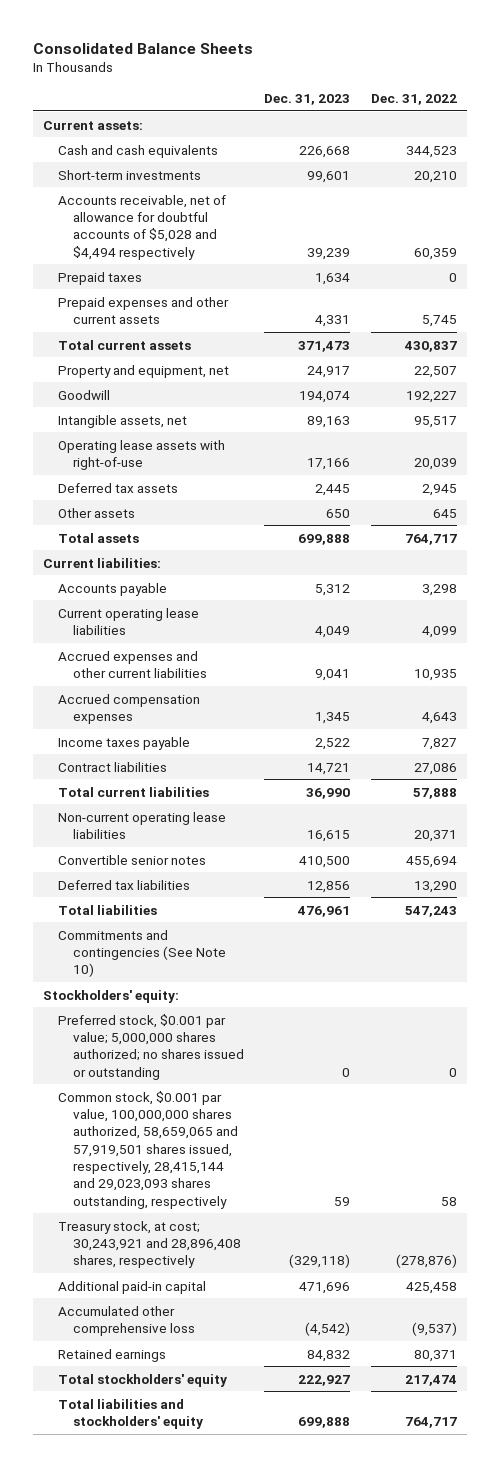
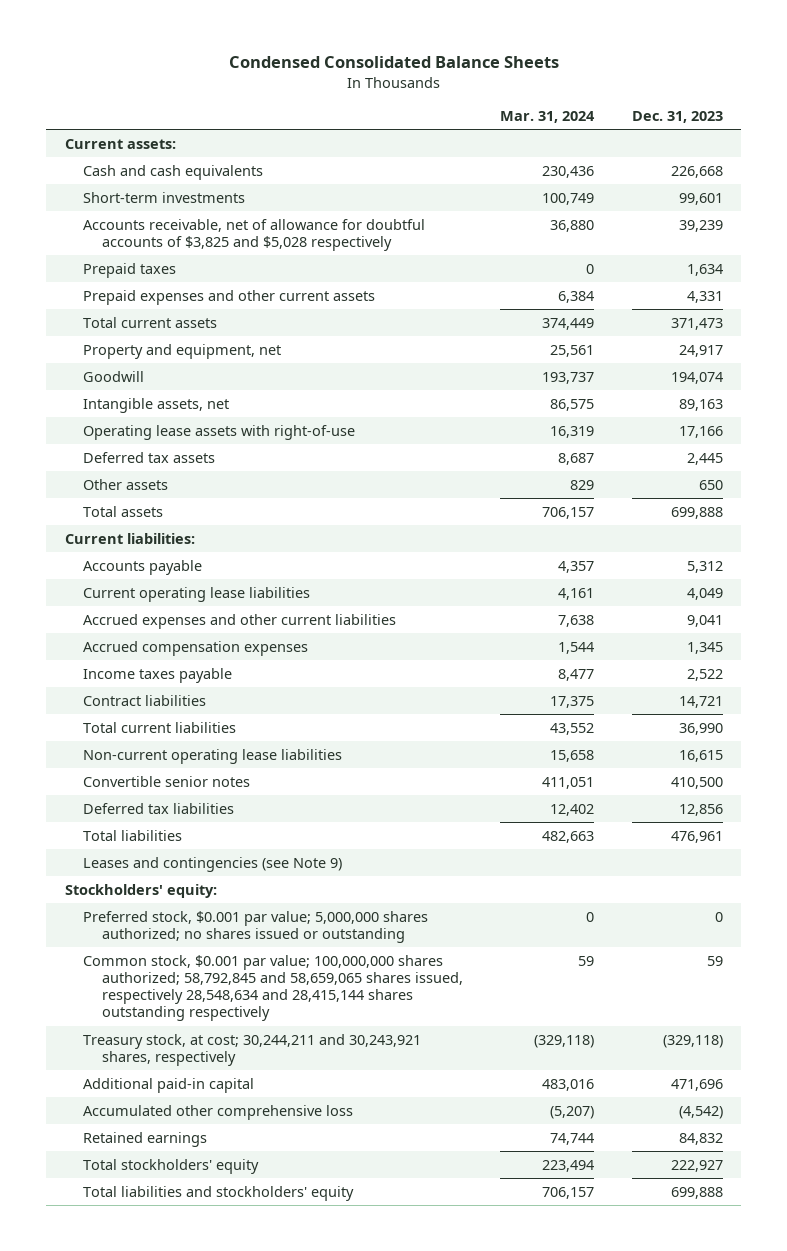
[32,42,253,54] Consolidated Balance Sheets -> [228,56,559,69] Condensed Consolidated Balance Sheets
[370,94,457,106] Dec. 31, 2022 -> none
none -> [500,111,596,124] Mar. 31, 2024
[57,194,226,260] Accounts receivable, net of allowance for doubtful accounts of $5,028 and $4,494 respectively -> [83,218,426,251] Accounts receivable, net of allowance for doubtful accounts of $3,825 and $5,028 respectively
[57,929,226,978] Commitments and contingencies (See Note 10) -> [83,856,343,872] Leases and contingencies (see Note 9)
[57,1090,238,1209] Common stock, $0.001 par value, 100,000,000 shares authorized, 58,659,065 and 57,919,501 shares issued, respectively, 28,415,144 and 29,023,093 shares outstanding, respectively -> [83,954,464,1022] Common stock, $0.001 par value; 100,000,000 shares authorized; 58,792,845 and 58,659,065 shares issued, respectively 28,548,634 and 28,415,144 shares outstanding respectively
[57,1220,241,1269] Treasury stock, at cost; 30,243,921 and 28,896,408 shares, respectively -> [83,1033,422,1066] Treasury stock, at cost; 30,244,211 and 30,243,921 shares, respectively

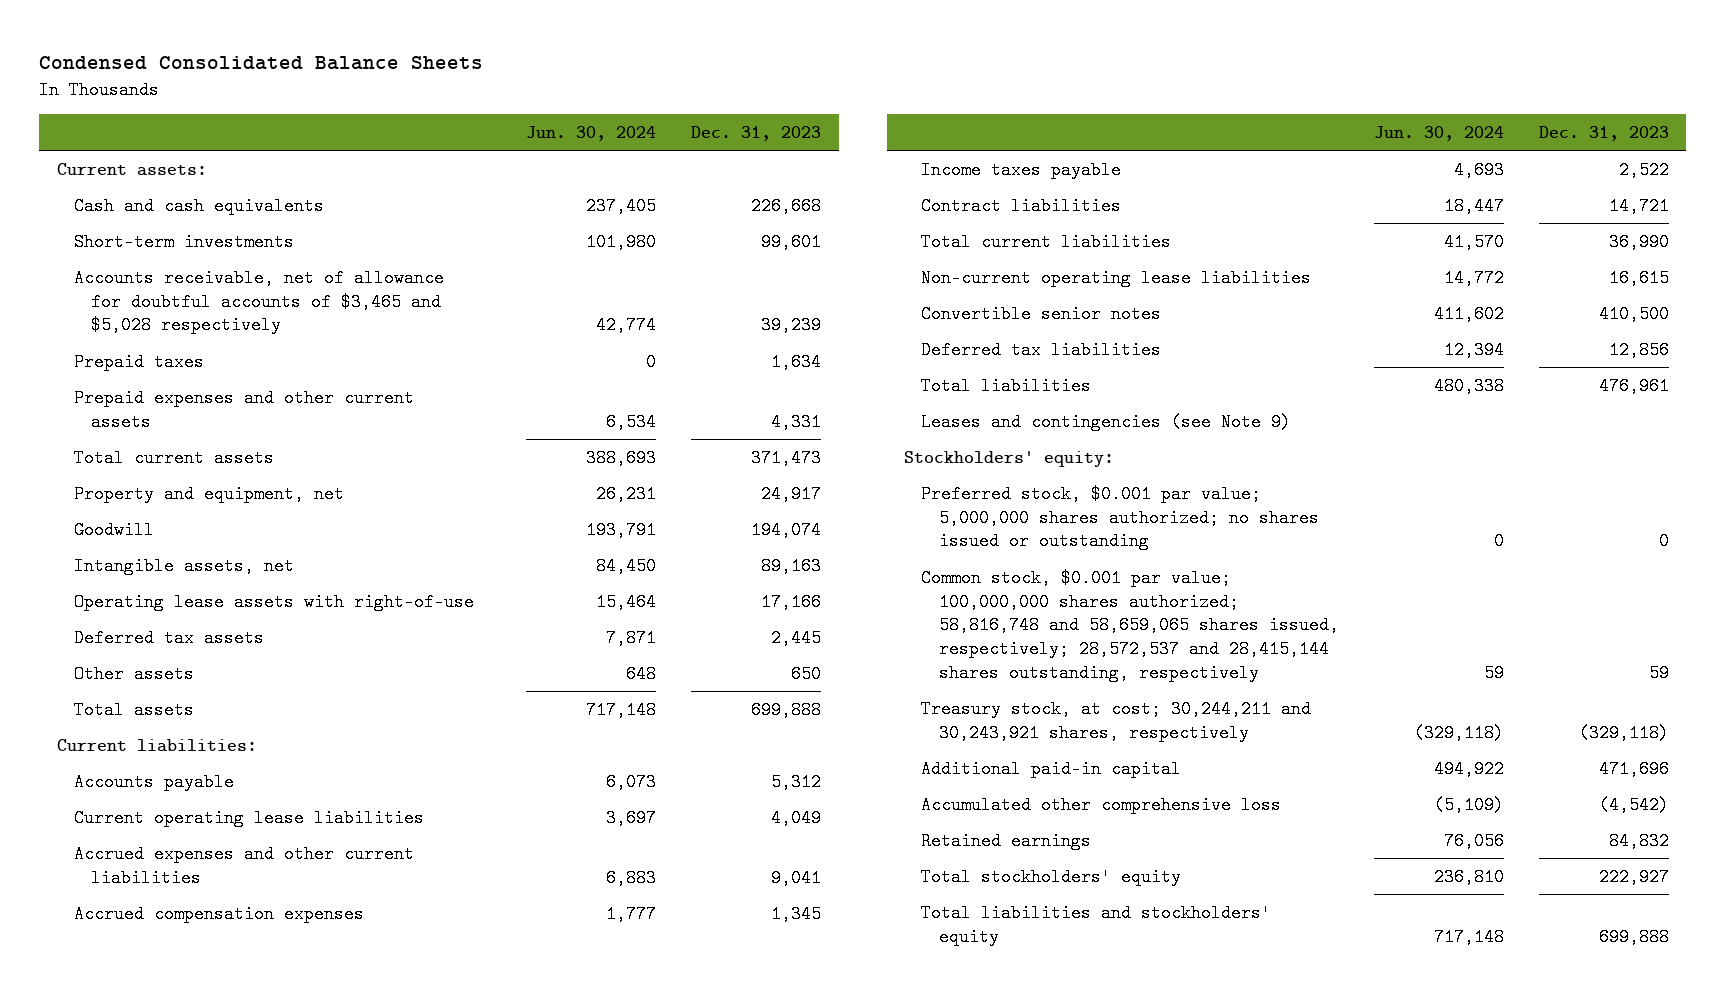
[500,111,596,124] Mar. 31, 2024 -> none
none -> [526,125,657,141] Jun. 30, 2024
[83,218,426,251] Accounts receivable, net of allowance for doubtful accounts of $3,825 and $5,028 respectively -> [73,268,444,335] Accounts receivable, net of allowance for doubtful accounts of $3,465 and $5,028 respectively
[83,954,464,1022] Common stock, $0.001 par value; 100,000,000 shares authorized; 58,792,845 and 58,659,065 shares issued, respectively 28,548,634 and 28,415,144 shares outstanding respectively -> [921,568,1339,682] Common stock, $0.001 par value; 100,000,000 shares authorized; 58,816,748 and 58,659,065 shares issued, respectively; 28,572,537 and 28,415,144 shares outstanding, respectively

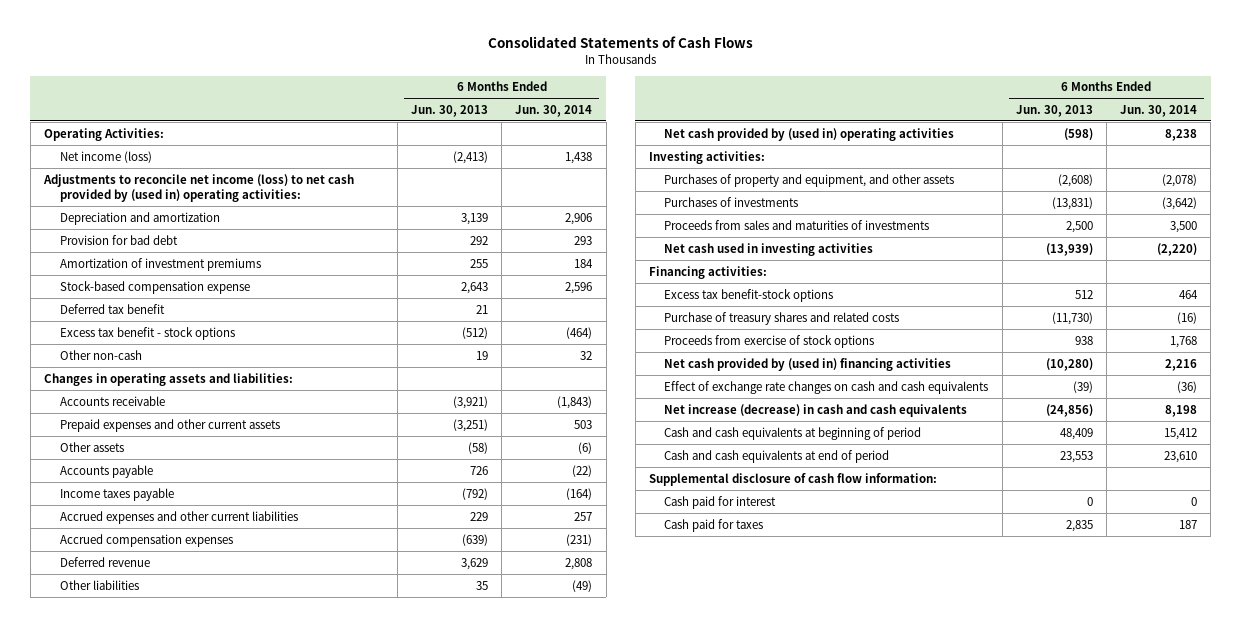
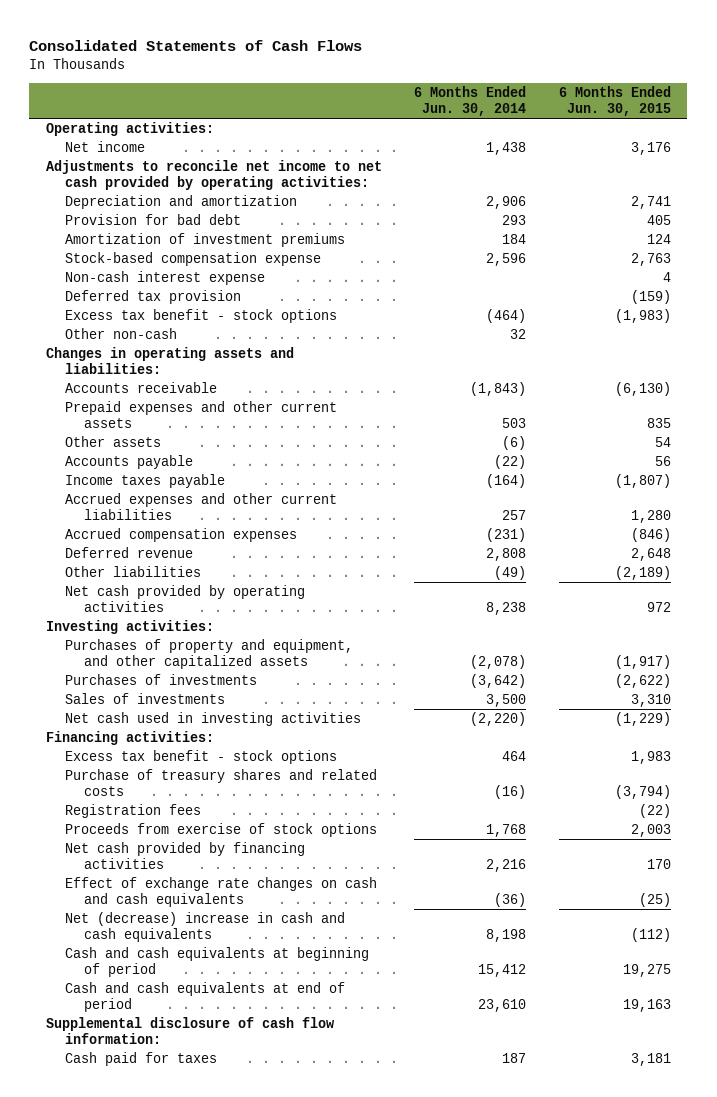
[411,104,489,117] Jun. 30, 2013 -> none
none -> [559,85,672,116] 6 Months Ended Jun. 30, 2015
[43,127,164,141] Operating Activities: -> [45,122,214,137] Operating activities:
[59,150,152,163] Net income (loss) -> [64,141,145,153] Net income
[42,173,354,202] Adjustments to reconcile net income (loss) to net cash provided by (used in) operating activities: -> [45,160,382,191] Adjustments to reconcile net income to net cash provided by operating activities:
none -> [64,271,265,286] Non-cash interest expense
[59,303,165,314] Deferred tax benefit -> [64,290,241,305] Deferred tax provision
[664,127,955,141] Net cash provided by (used in) operating activities -> [64,585,305,613] Net cash provided by operating activities
[664,173,955,187] Purchases of property and equipment, and other assets -> [64,639,353,670] Purchases of property and equipment, and other capitalized assets
[664,219,930,230] Proceeds from sales and maturities of investments -> none
none -> [64,693,225,705] Sales of investments
[664,288,834,302] Excess tax benefit-stock options -> [64,750,337,765] Excess tax benefit - stock options
none -> [64,804,201,819] Registration fees
[664,357,952,371] Net cash provided by (used in) financing activities -> [64,842,305,870] Net cash provided by financing activities
[664,403,968,417] Net increase (decrease) in cash and cash equivalents -> [64,912,345,943] Net (decrease) increase in cash and cash equivalents
[664,495,777,509] Cash paid for interest -> none

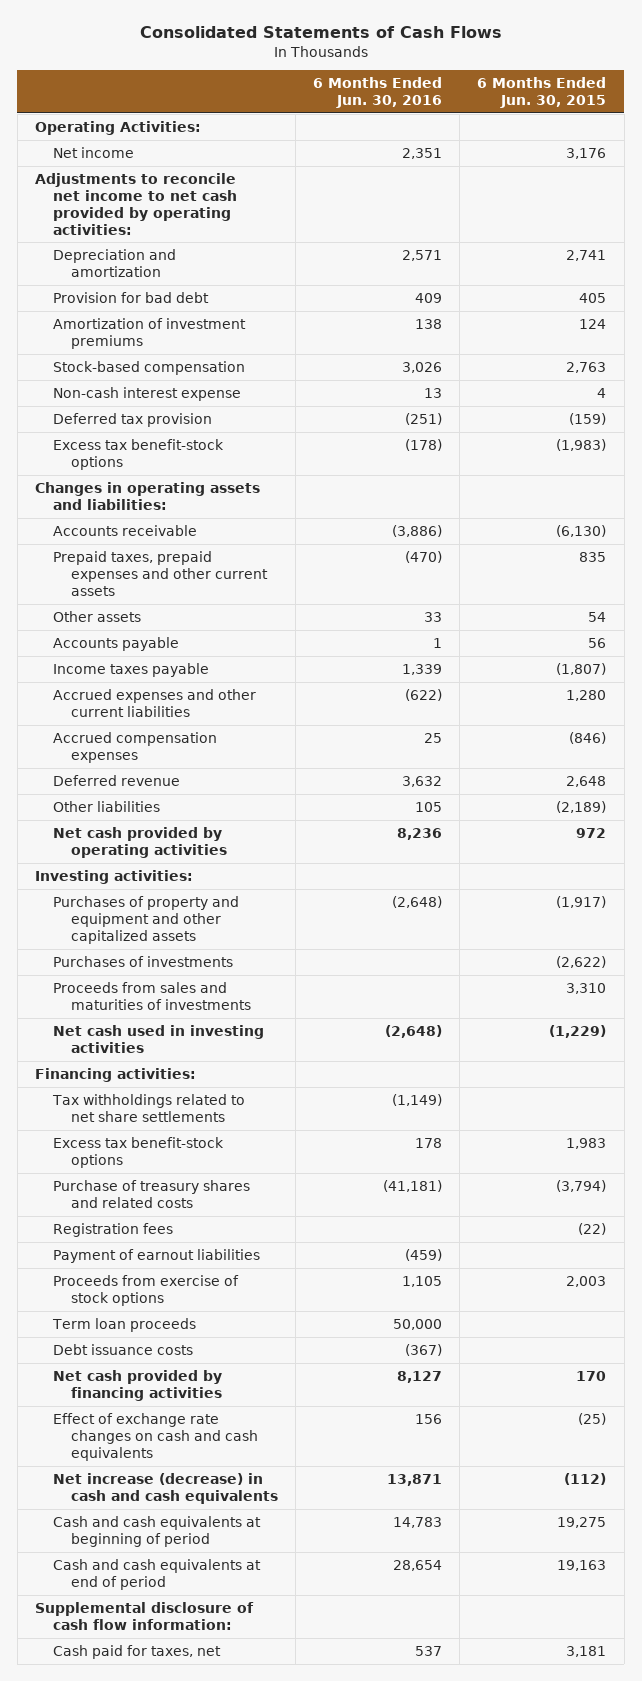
[414,85,527,116] 6 Months Ended Jun. 30, 2014 -> none
none -> [313,76,443,108] 6 Months Ended Jun. 30, 2016
[45,122,214,137] Operating activities: -> [35,120,202,135] Operating Activities:
[64,252,321,267] Stock-based compensation expense -> [53,360,246,375] Stock-based compensation
[64,328,177,340] Other non-cash -> none
[64,309,337,324] Excess tax benefit - stock options -> [53,438,225,470] Excess tax benefit-stock options
[64,401,337,429] Prepaid expenses and other current assets -> [53,550,269,596] Prepaid taxes, prepaid expenses and other current assets
[64,639,353,670] Purchases of property and equipment, and other capitalized assets -> [53,895,240,944] Purchases of property and equipment and other capitalized assets
[64,693,225,705] Sales of investments -> [53,981,252,1010] Proceeds from sales and maturities of investments
none -> [52,1093,246,1122] Tax withholdings related to net share settlements
[64,750,337,765] Excess tax benefit - stock options -> [53,1136,225,1168] Excess tax benefit-stock options
none -> [53,1248,261,1263] Payment of earnout liabilities
none -> [52,1317,197,1332] Term loan proceeds
none -> [53,1343,194,1355] Debt issuance costs
[64,912,345,943] Net (decrease) increase in cash and cash equivalents -> [53,1472,279,1504] Net increase (decrease) in cash and cash equivalents
[64,1052,217,1067] Cash paid for taxes -> [53,1644,222,1659] Cash paid for taxes, net

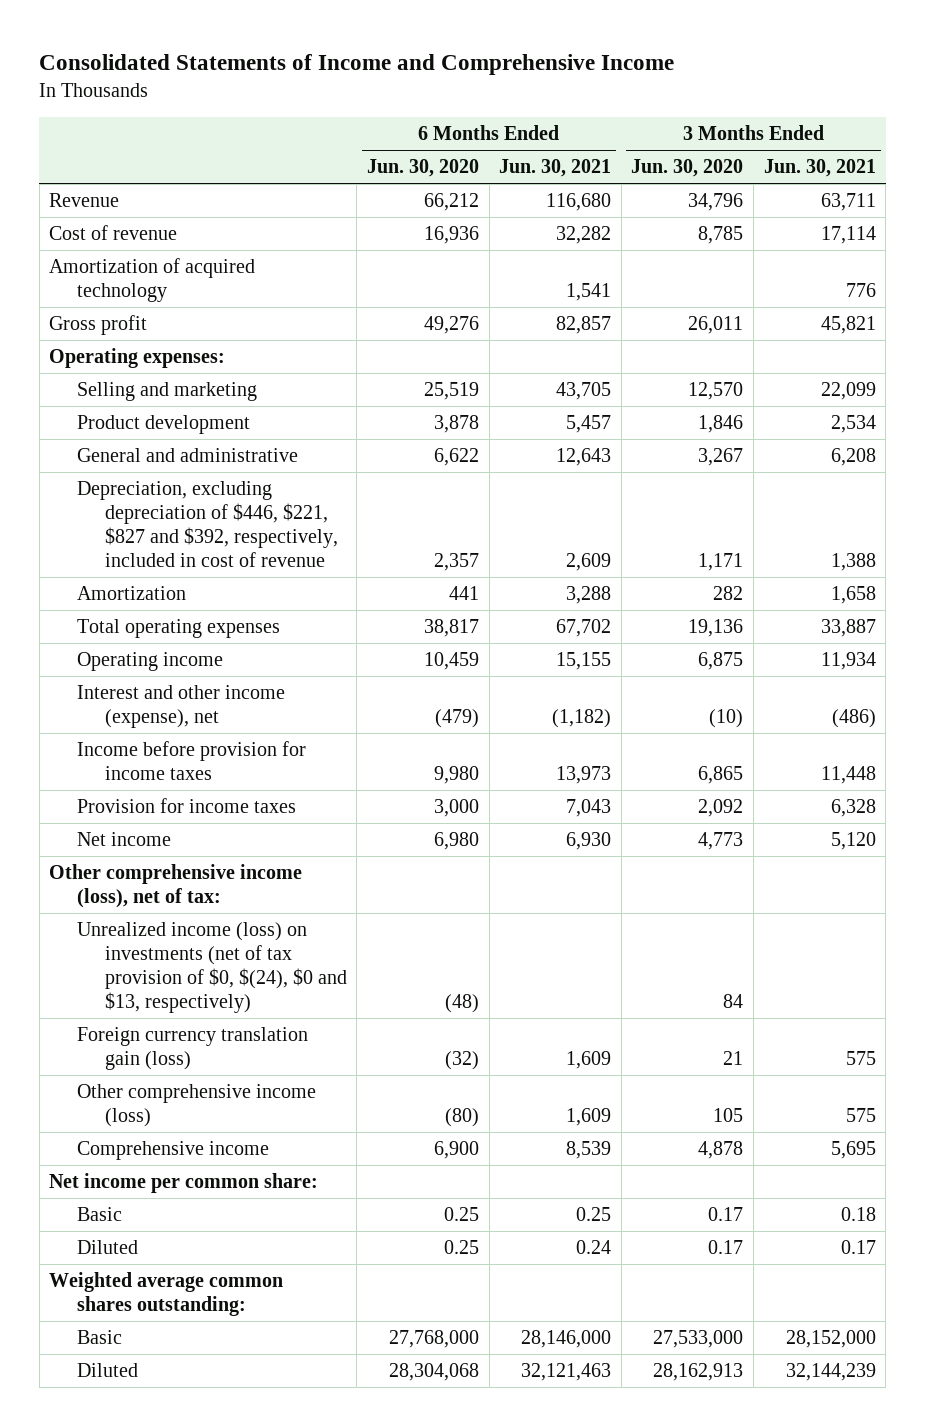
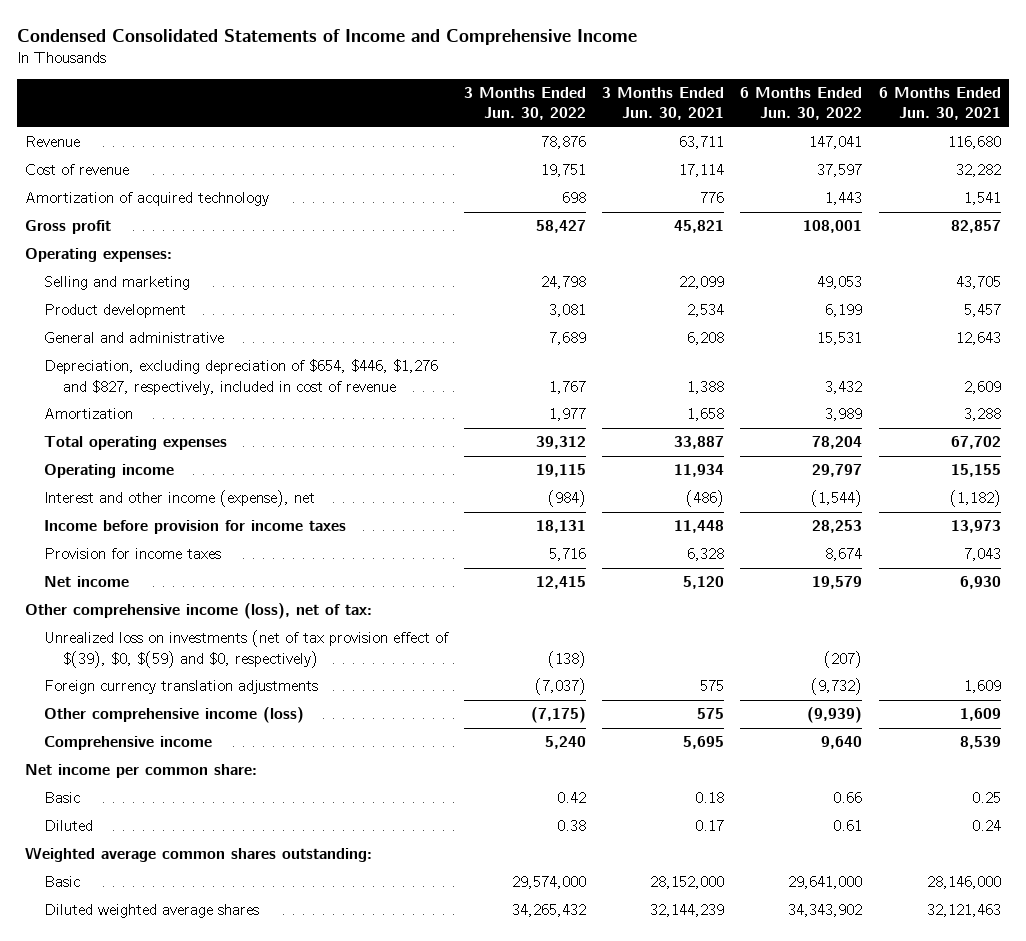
[39,54,675,76] Consolidated Statements of Income and Comprehensive Income -> [17,28,638,45] Condensed Consolidated Statements of Income and Comprehensive Income
[366,159,479,178] Jun. 30, 2020 -> none
[631,159,744,178] Jun. 30, 2020 -> none
none -> [464,87,587,121] 3 Months Ended Jun. 30, 2022
none -> [740,87,863,121] 6 Months Ended Jun. 30, 2022
[77,480,338,567] Depreciation, excluding depreciation of $446, $221, $827 and $392, respectively, included in cost of revenue -> [44,359,439,395] Depreciation, excluding depreciation of $654, $446, $1,276 and $827, respectively, included in cost of revenue
[77,921,347,1013] Unrealized income (loss) on investments (net of tax provision of $0, $(24), $0 and $13, respectively) -> [44,630,450,668] Unrealized loss on investments (net of tax provision effect of $(39), $0, $(59) and $0, respectively)
[77,1026,309,1070] Foreign currency translation gain (loss) -> [44,680,319,695] Foreign currency translation adjustments
[77,1362,139,1377] Diluted -> [44,904,260,919] Diluted weighted average shares

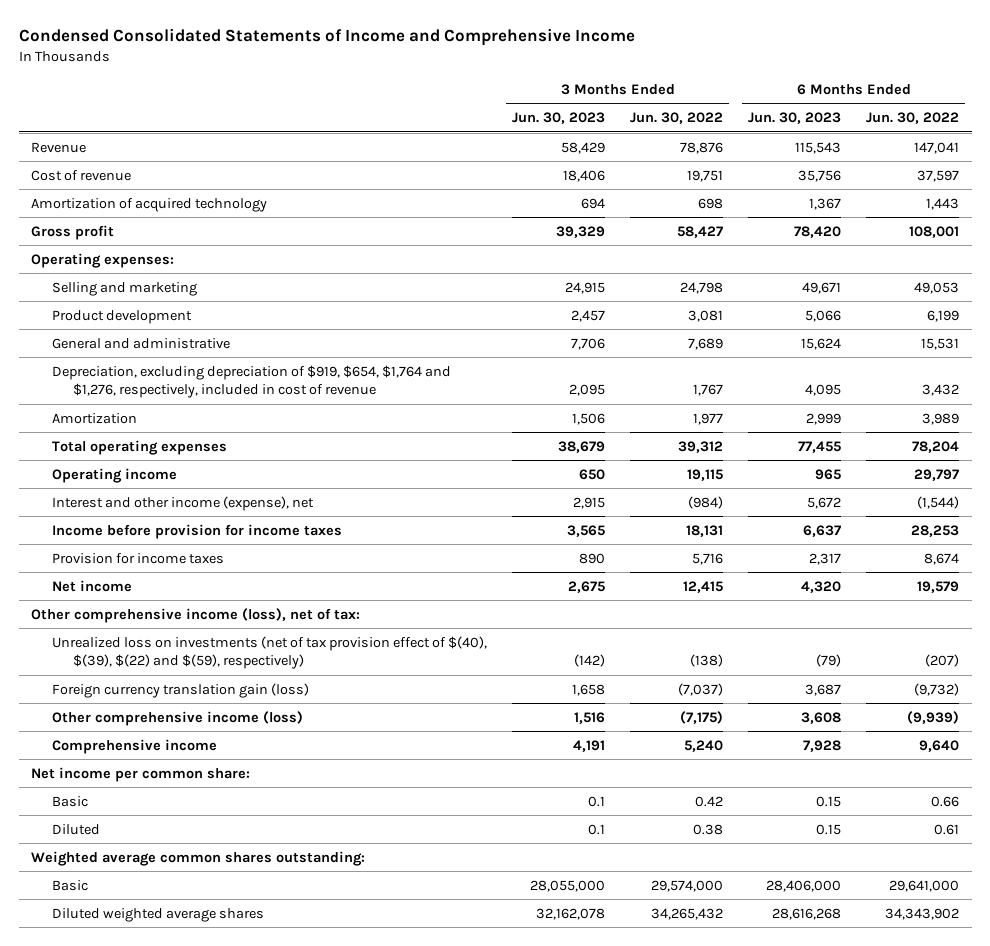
[602,87,725,121] 3 Months Ended Jun. 30, 2021 -> none
[878,87,1001,121] 6 Months Ended Jun. 30, 2021 -> none
none -> [512,112,606,125] Jun. 30, 2023
none -> [748,112,842,125] Jun. 30, 2023
[44,359,439,395] Depreciation, excluding depreciation of $654, $446, $1,276 and $827, respectively, included in cost of revenue -> [52,364,452,399] Depreciation, excluding depreciation of $919, $654, $1,764 and $1,276, respectively, included in cost of revenue
[44,630,450,668] Unrealized loss on investments (net of tax provision effect of $(39), $0, $(59) and $0, respectively) -> [52,635,488,670] Unrealized loss on investments (net of tax provision effect of $(40), $(39), $(22) and $(59), respectively)
[44,680,319,695] Foreign currency translation adjustments -> [52,682,310,698] Foreign currency translation gain (loss)

